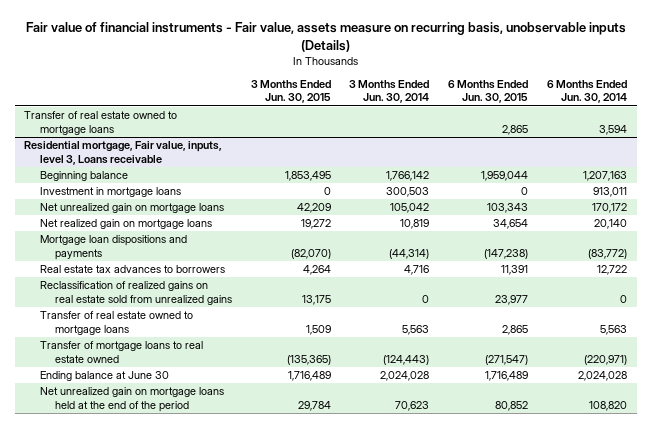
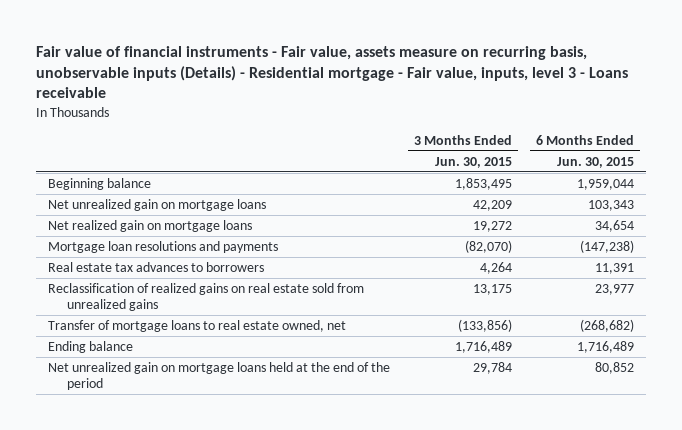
[25,22,626,52] Fair value of financial instruments - Fair value, assets measure on recurring basis, unobservable inputs (Details) -> [35,45,628,99] Fair value of financial instruments - Fair value, assets measure on recurring basis, unobservable inputs (Details) - Residential mortgage - Fair value, inputs, level 3 - Loans receivable
[349,80,430,104] 3 Months Ended Jun. 30, 2014 -> none
[547,80,628,104] 6 Months Ended Jun. 30, 2014 -> none
[24,111,178,135] Transfer of real estate owned to mortgage loans -> none
[24,141,223,165] Residential mortgage, Fair value, inputs, level 3, Loans receivable -> none
[39,187,181,198] Investment in mortgage loans -> none
[39,235,187,260] Mortgage loan dispositions and payments -> [47,240,278,253] Mortgage loan resolutions and payments
[39,311,193,335] Transfer of real estate owned to mortgage loans -> none
[39,341,203,363] Transfer of mortgage loans to real estate owned -> [47,319,346,332] Transfer of mortgage loans to real estate owned, net
[286,354,331,365] (135,365) -> [458,318,513,332] (133,856)
[485,354,529,365] (271,547) -> [580,318,635,332] (268,682)
[39,371,169,382] Ending balance at June 30 -> [47,340,133,353] Ending balance

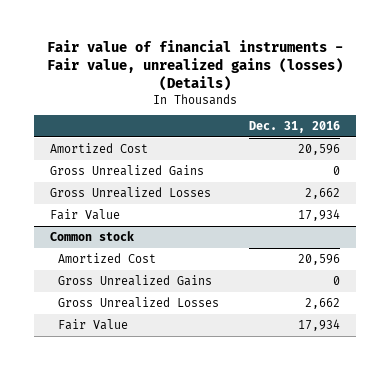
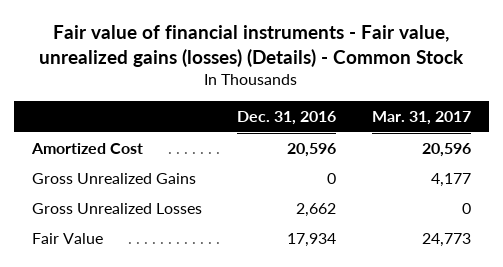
[47,40,344,92] Fair value of financial instruments - Fair value, unrealized gains (losses) (Details) -> [39,24,465,67] Fair value of financial instruments - Fair value, unrealized gains (losses) (Details) - Common Stock
none -> [372,111,472,126] Mar. 31, 2017
[49,230,134,241] Common stock -> none
[57,252,156,263] Amortized Cost -> none
[57,274,212,286] Gross Unrealized Gains -> none
[57,296,219,308] Gross Unrealized Losses -> none
[57,318,128,330] Fair Value -> none

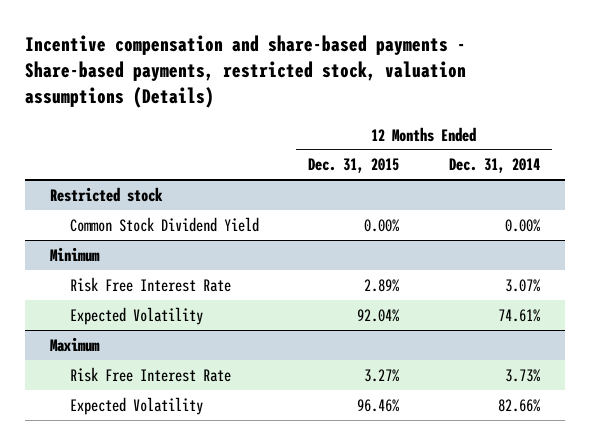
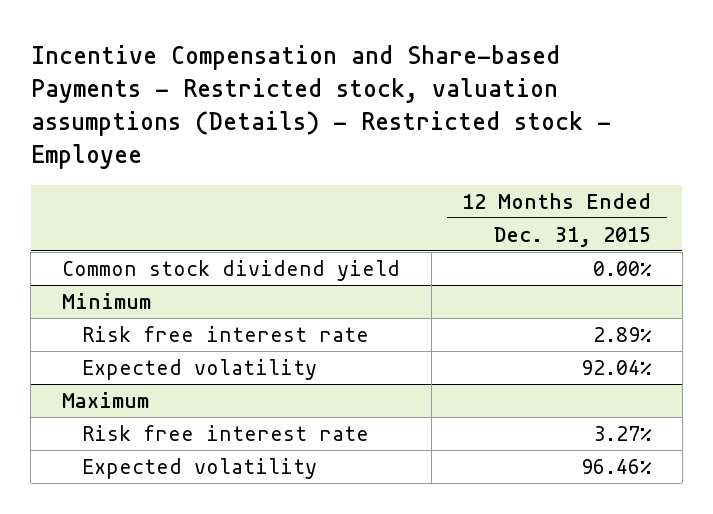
[25,35,467,109] Incentive compensation and share-based payments - Share-based payments, restricted stock, valuation assumptions (Details) -> [30,45,611,170] Incentive Compensation and Share-based Payments - Restricted stock, valuation assumptions (Details) - Restricted stock - Employee
[448,158,540,174] Dec. 31, 2014 -> none
[49,186,163,202] Restricted stock -> none
[69,216,259,232] Common Stock Dividend Yield -> [62,259,401,281] Common stock dividend yield
[69,276,231,292] Risk Free Interest Rate -> [81,325,369,342] Risk free interest rate
[69,306,203,325] Expected Volatility -> [81,358,317,380] Expected volatility
[69,366,231,382] Risk Free Interest Rate -> [81,424,369,441] Risk free interest rate
[69,396,203,415] Expected Volatility -> [81,457,317,479] Expected volatility

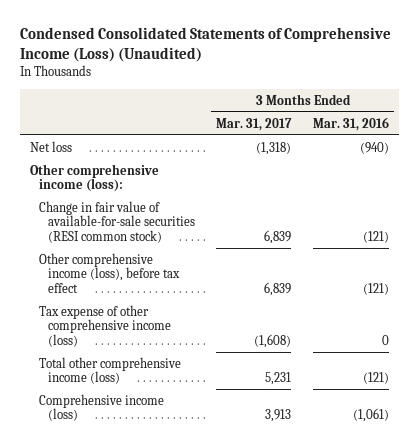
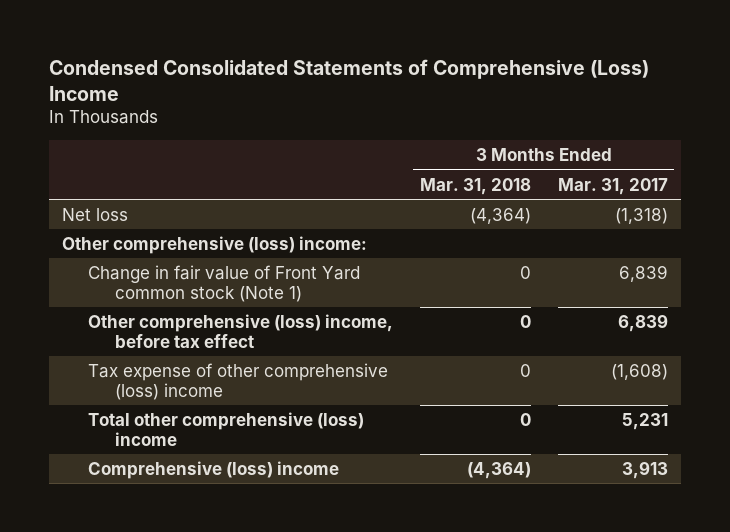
[19,27,391,63] Condensed Consolidated Statements of Comprehensive Income (Loss) (Unaudited) -> [48,58,649,101] Condensed Consolidated Statements of Comprehensive (Loss) Income
[312,116,389,131] Mar. 31, 2016 -> none
none -> [420,177,532,195] Mar. 31, 2018
[30,163,160,193] Other comprehensive income (loss): -> [61,235,367,254] Other comprehensive (loss) income:
[39,200,196,244] Change in fair value of available-for-sale securities (RESI common stock) -> [88,264,361,302] Change in fair value of Front Yard common stock (Note 1)
[39,252,181,294] Other comprehensive income (loss), before tax effect -> [88,313,394,348] Other comprehensive (loss) income, before tax effect
[39,304,172,348] Tax expense of other comprehensive income (loss) -> [88,362,389,400] Tax expense of other comprehensive (loss) income
[39,356,182,385] Total other comprehensive income (loss) -> [88,411,365,446] Total other comprehensive (loss) income
[39,393,165,422] Comprehensive income (loss) -> [88,460,340,479] Comprehensive (loss) income

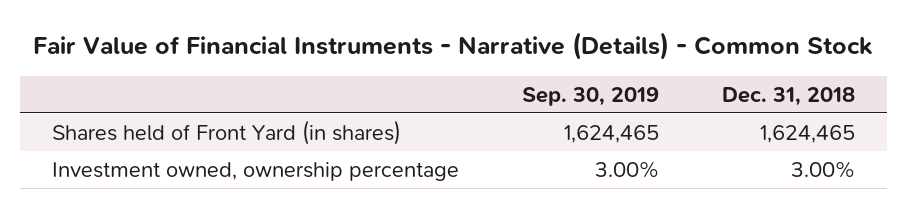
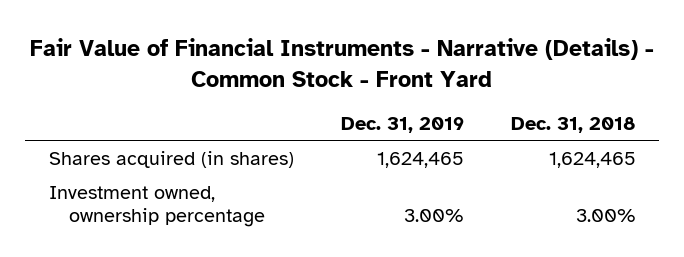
[33,32,874,61] Fair Value of Financial Instruments - Narrative (Details) - Common Stock -> [30,37,655,87] Fair Value of Financial Instruments - Narrative (Details) - Common Stock - Front Yard
[521,87,659,107] Sep. 30, 2019 -> none
none -> [340,117,464,134] Dec. 31, 2019
[51,119,401,145] Shares held of Front Yard (in shares) -> [48,150,294,168] Shares acquired (in shares)

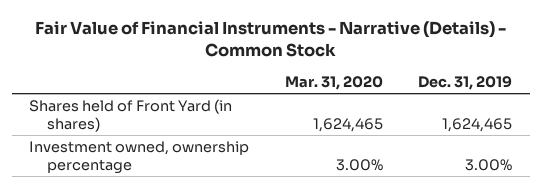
[30,37,655,87] Fair Value of Financial Instruments - Narrative (Details) - Common Stock - Front Yard -> [34,20,506,58] Fair Value of Financial Instruments - Narrative (Details) - Common Stock
[510,117,636,134] Dec. 31, 2018 -> none
none -> [284,76,383,91] Mar. 31, 2020
[48,150,294,168] Shares acquired (in shares) -> [29,98,233,132] Shares held of Front Yard (in shares)

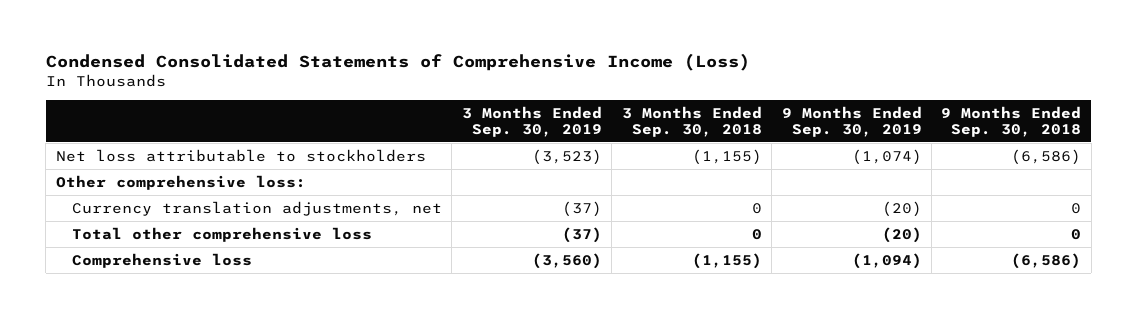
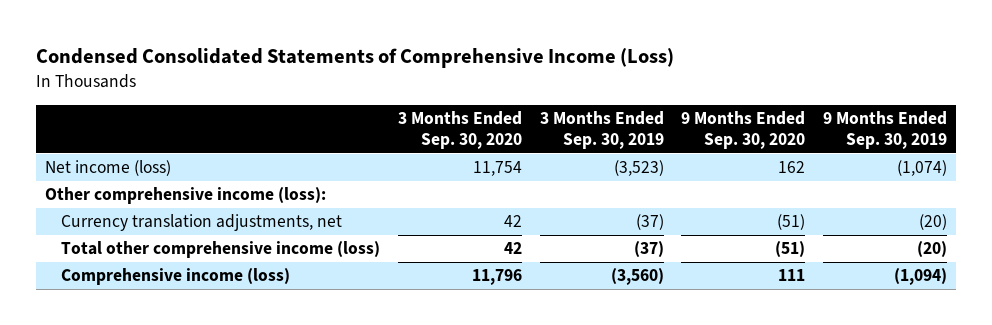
[621,105,762,137] 3 Months Ended Sep. 30, 2018 -> none
[941,105,1082,137] 9 Months Ended Sep. 30, 2018 -> none
none -> [397,111,522,150] 3 Months Ended Sep. 30, 2020
none -> [681,111,806,150] 9 Months Ended Sep. 30, 2020
[55,148,426,162] Net loss attributable to stockholders -> [44,160,171,177] Net income (loss)
[55,174,306,190] Other comprehensive loss: -> [44,187,326,205] Other comprehensive income (loss):
[71,226,372,242] Total other comprehensive loss -> [61,241,381,259] Total other comprehensive income (loss)
[71,252,252,268] Comprehensive loss -> [61,268,291,286] Comprehensive income (loss)

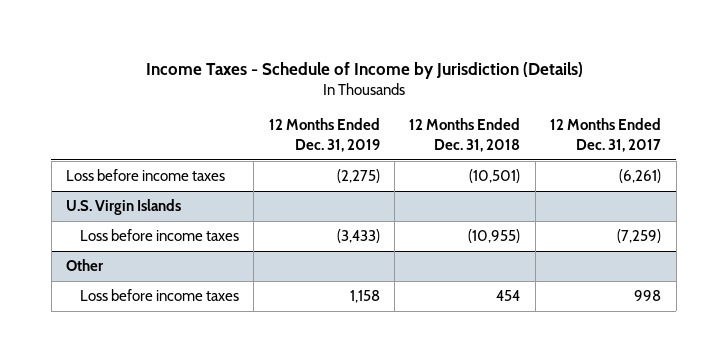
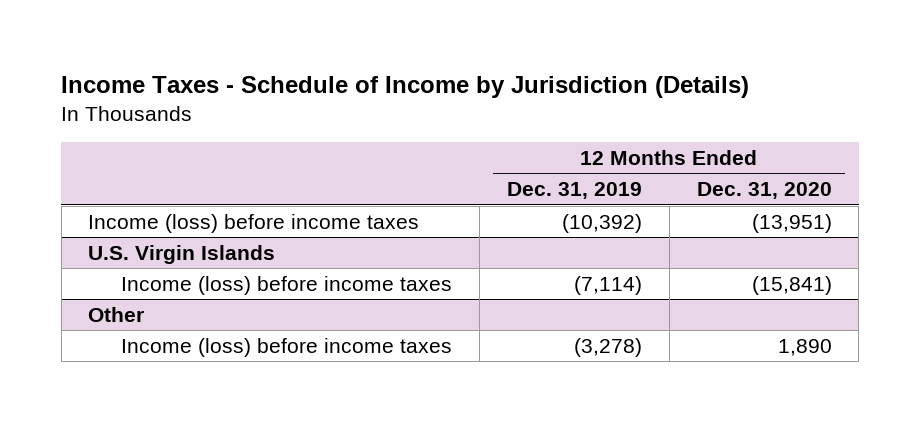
[409,118,521,152] 12 Months Ended Dec. 31, 2018 -> none
[550,118,662,152] 12 Months Ended Dec. 31, 2017 -> none
none -> [696,182,832,200] Dec. 31, 2020
[66,169,226,182] Loss before income taxes -> [88,213,420,233] Income (loss) before income taxes
[336,169,380,184] (2,275) -> [561,213,642,233] (10,392)
[79,229,239,242] Loss before income taxes -> [121,275,453,295] Income (loss) before income taxes
[336,229,380,244] (3,433) -> [573,275,642,295] (7,114)
[79,289,239,302] Loss before income taxes -> [121,337,453,357] Income (loss) before income taxes
[349,290,380,304] 1,158 -> [573,337,642,357] (3,278)

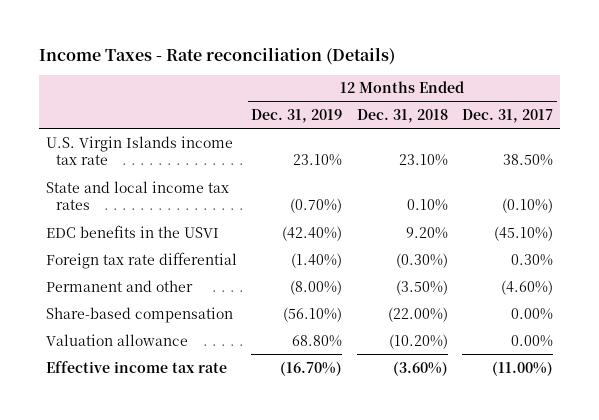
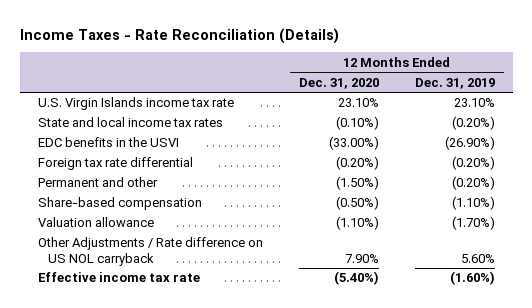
[38,46,395,65] Income Taxes - Rate reconciliation (Details) -> [19,27,339,44] Income Taxes - Rate Reconciliation (Details)
[356,108,448,123] Dec. 31, 2018 -> none
[461,108,553,123] Dec. 31, 2017 -> none
none -> [298,77,379,89] Dec. 31, 2020
[290,198,343,214] (0.70%) -> [451,116,495,131] (0.20%)
[282,225,343,241] (42.40%) -> [444,136,495,151] (26.90%)
[291,252,343,268] (1.40%) -> [451,156,495,171] (0.20%)
[290,279,343,295] (8.00%) -> [451,176,495,191] (0.20%)
[283,306,343,322] (56.10%) -> [451,196,495,211] (1.10%)
[292,334,343,347] 68.80% -> [451,216,495,231] (1.70%)
none -> [37,237,263,266] Other Adjustments / Rate difference on US NOL carryback
[280,360,343,376] (16.70%) -> [449,271,495,286] (1.60%)

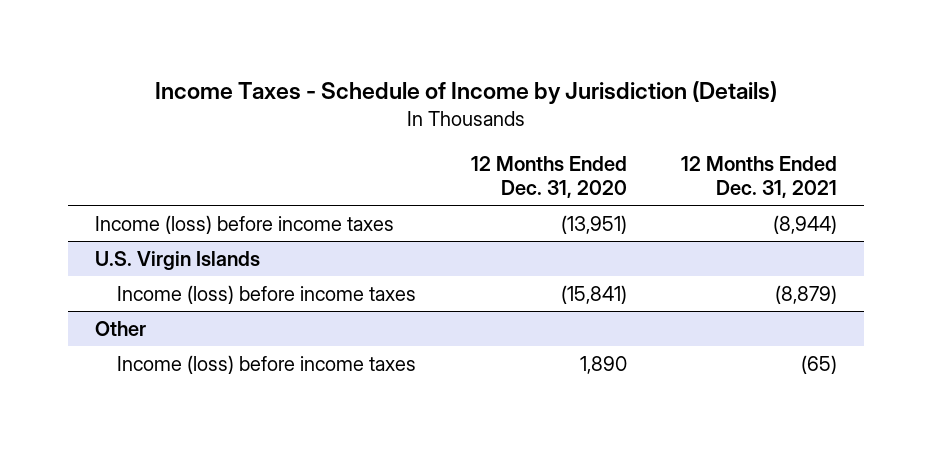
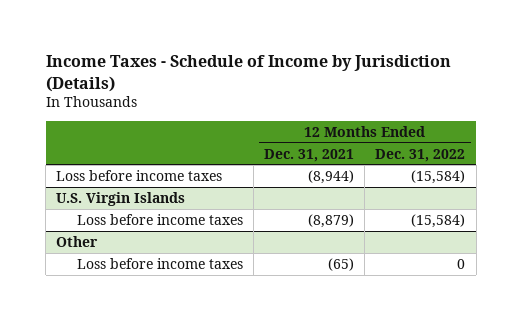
[470,156,627,199] 12 Months Ended Dec. 31, 2020 -> none
none -> [375,148,466,162] Dec. 31, 2022
[94,214,394,234] Income (loss) before income taxes -> [56,169,223,181] Loss before income taxes
[117,284,417,304] Income (loss) before income taxes -> [77,213,244,225] Loss before income taxes
[117,354,417,374] Income (loss) before income taxes -> [77,257,244,269] Loss before income taxes

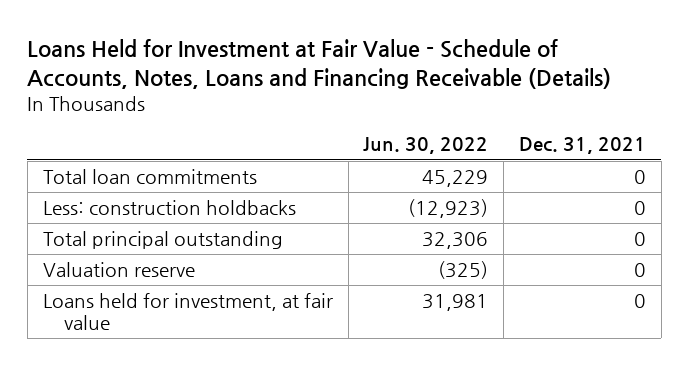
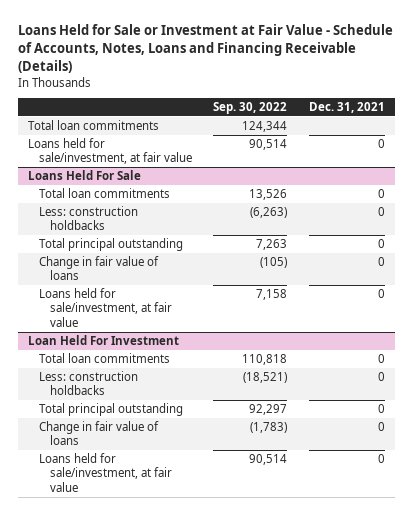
[27,39,612,89] Loans Held for Investment at Fair Value - Schedule of Accounts, Notes, Loans and Financing Receivable (Details) -> [17,24,393,74] Loans Held for Sale or Investment at Fair Value - Schedule of Accounts, Notes, Loans and Financing Receivable (Details)
[363,137,489,155] Jun. 30, 2022 -> none
none -> [213,101,288,114] Sep. 30, 2022
none -> [28,119,160,130] Total loan commitments
none -> [28,137,192,165] Loans held for sale/investment, at fair value
none -> [28,169,142,180] Loans Held For Sale
[42,262,195,278] Valuation reserve -> [38,255,159,281] Change in fair value of loans
[42,293,333,331] Loans held for investment, at fair value -> [38,287,172,327] Loans held for sale/investment, at fair value
none -> [28,334,180,345] Loan Held For Investment
none -> [38,352,170,363] Total loan commitments
none -> [38,370,138,396] Less: construction holdbacks
none -> [38,402,183,416] Total principal outstanding
none -> [38,420,159,446] Change in fair value of loans
none -> [38,452,172,492] Loans held for sale/investment, at fair value

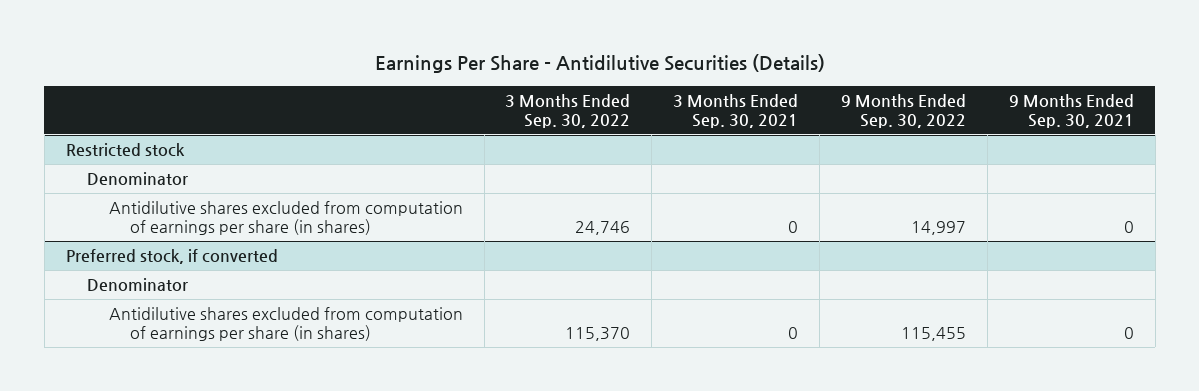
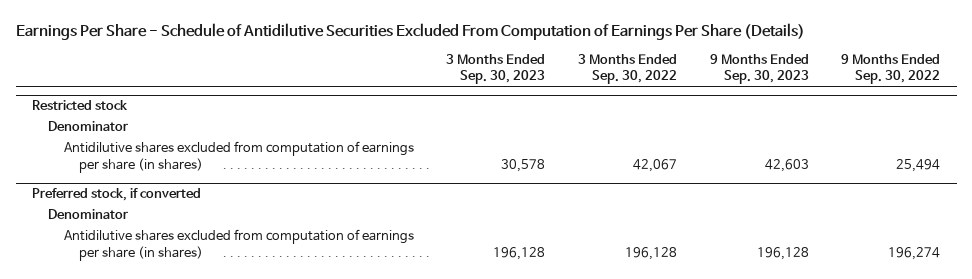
[374,54,825,74] Earnings Per Share - Antidilutive Securities (Details) -> [15,22,805,40] Earnings Per Share - Schedule of Antidilutive Securities Excluded From Computation of Earnings Per Share (Details)
[673,93,799,128] 3 Months Ended Sep. 30, 2021 -> none
[1008,93,1134,128] 9 Months Ended Sep. 30, 2021 -> none
none -> [446,54,546,85] 3 Months Ended Sep. 30, 2023
none -> [709,54,809,85] 9 Months Ended Sep. 30, 2023
[575,221,631,236] 24,746 -> [632,158,677,172] 42,067
[910,221,966,236] 14,997 -> [896,158,941,172] 25,494
[565,327,631,342] 115,370 -> [624,246,677,260] 196,128
[900,327,966,342] 115,455 -> [888,246,941,260] 196,274

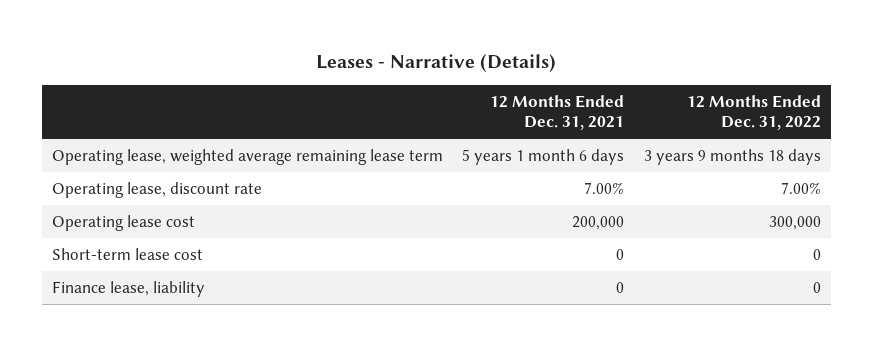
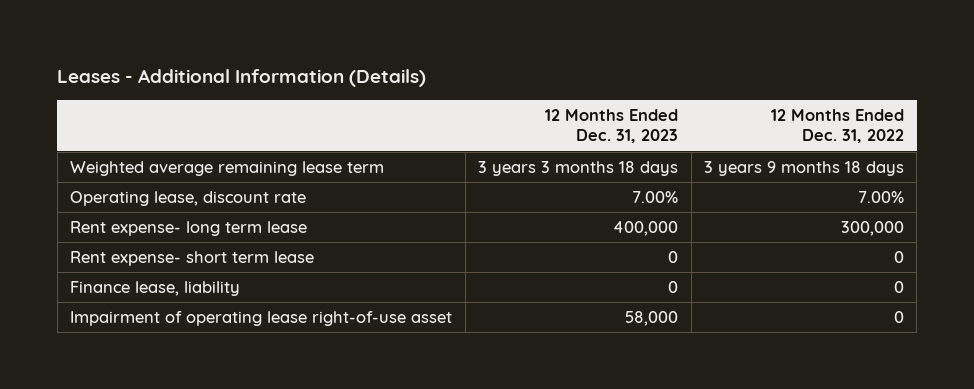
[316,54,557,73] Leases - Narrative (Details) -> [57,69,427,88] Leases - Additional Information (Details)
[490,95,625,131] 12 Months Ended Dec. 31, 2021 -> none
none -> [545,108,679,144] 12 Months Ended Dec. 31, 2023
[51,149,443,166] Operating lease, weighted average remaining lease term -> [70,161,385,177] Weighted average remaining lease term
[51,215,195,232] Operating lease cost -> [70,221,308,237] Rent expense- long term lease
[51,248,203,261] Short-term lease cost -> [70,251,315,267] Rent expense- short term lease
none -> [70,311,453,327] Impairment of operating lease right-of-use asset

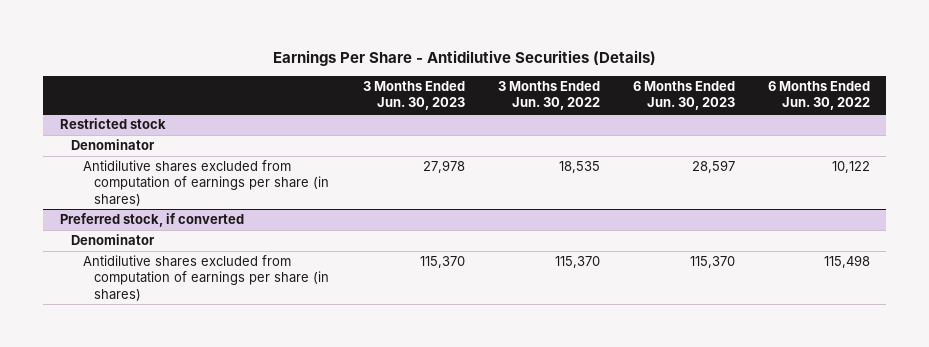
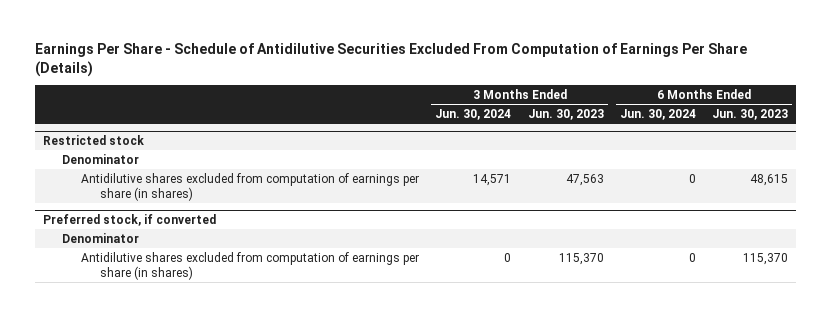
[272,50,656,67] Earnings Per Share - Antidilutive Securities (Details) -> [35,43,748,78] Earnings Per Share - Schedule of Antidilutive Securities Excluded From Computation of Earnings Per Share (Details)
[497,81,600,111] 3 Months Ended Jun. 30, 2022 -> none
[767,81,870,111] 6 Months Ended Jun. 30, 2022 -> none
none -> [435,108,512,120] Jun. 30, 2024
none -> [619,108,696,120] Jun. 30, 2024
[422,160,465,174] 27,978 -> [565,173,604,186] 47,563
[691,160,735,174] 28,597 -> [750,173,789,186] 48,615

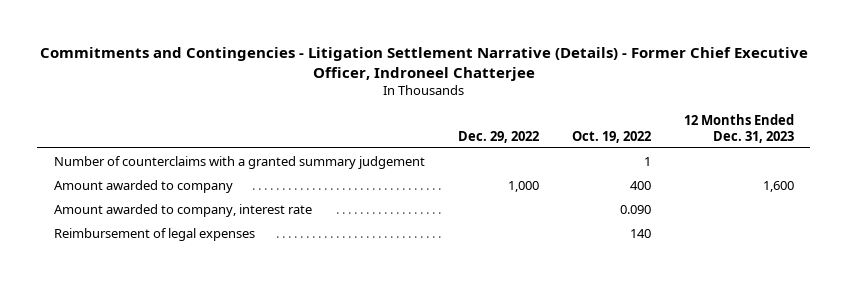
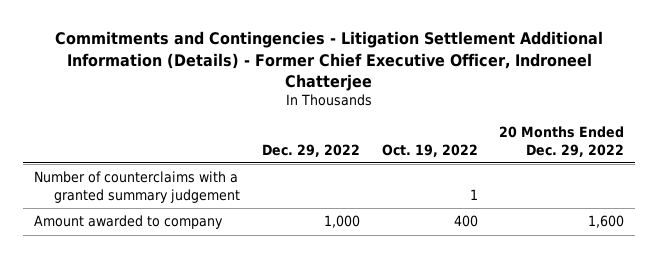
[39,46,808,81] Commitments and Contingencies - Litigation Settlement Narrative (Details) - Former Chief Executive Officer, Indroneel Chatterjee -> [55,31,604,91] Commitments and Contingencies - Litigation Settlement Additional Information (Details) - Former Chief Executive Officer, Indroneel Chatterjee
[683,113,794,143] 12 Months Ended Dec. 31, 2023 -> none
none -> [499,126,625,157] 20 Months Ended Dec. 29, 2022
[53,203,312,217] Amount awarded to company, interest rate -> none
[53,227,255,241] Reimbursement of legal expenses -> none

